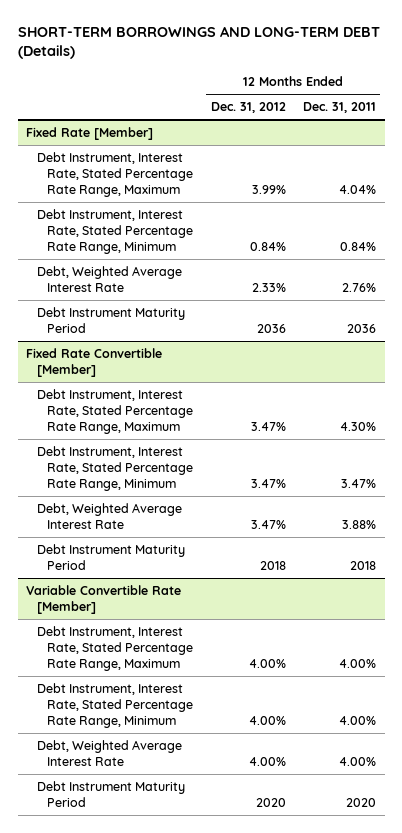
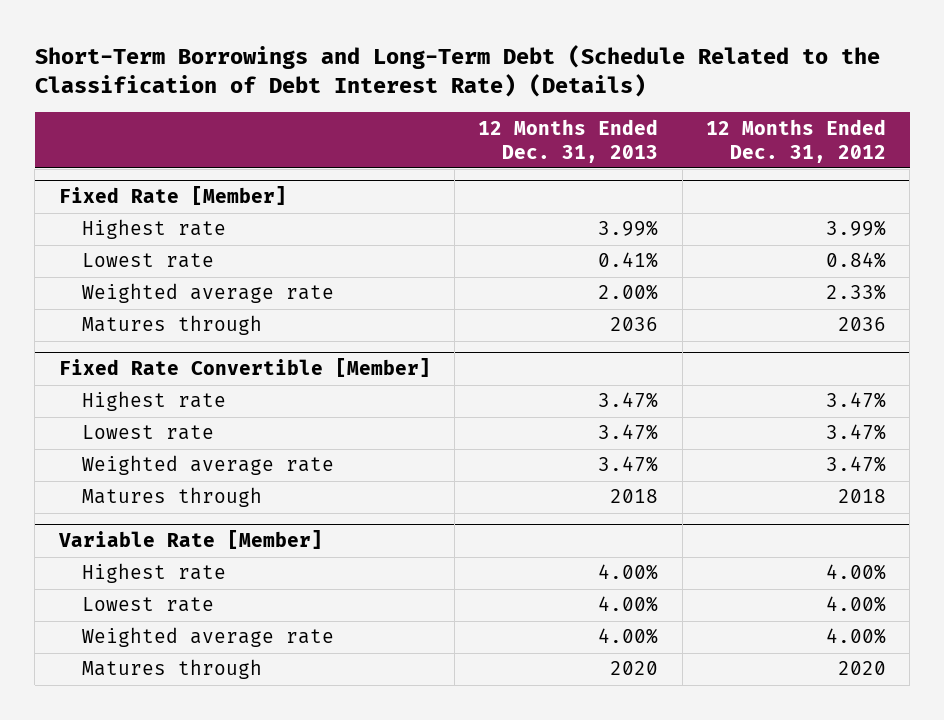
[17,25,380,60] SHORT-TERM BORROWINGS AND LONG-TERM DEBT (Details) -> [34,45,880,98] Short-Term Borrowings and Long-Term Debt (Schedule Related to the Classification of Debt Interest Rate) (Details)
[303,102,377,114] Dec. 31, 2011 -> none
none -> [478,118,659,163] 12 Months Ended Dec. 31, 2013
[36,152,194,197] Debt Instrument, Interest Rate, Stated Percentage Rate Range, Maximum -> [82,219,227,240] Highest rate
[36,209,194,254] Debt Instrument, Interest Rate, Stated Percentage Rate Range, Minimum -> [82,253,215,269] Lowest rate
[36,266,182,292] Debt, Weighted Average Interest Rate -> [82,283,335,304] Weighted average rate
[36,307,185,333] Debt Instrument Maturity Period -> [82,315,263,336] Matures through
[36,389,194,434] Debt Instrument, Interest Rate, Stated Percentage Rate Range, Maximum -> [82,391,227,412] Highest rate
[36,446,194,491] Debt Instrument, Interest Rate, Stated Percentage Rate Range, Minimum -> [82,425,215,441] Lowest rate
[36,503,182,529] Debt, Weighted Average Interest Rate -> [82,455,335,476] Weighted average rate
[36,544,185,570] Debt Instrument Maturity Period -> [82,487,263,508] Matures through
[26,585,182,614] Variable Convertible Rate [Member] -> [57,530,323,550] Variable Rate [Member]
[36,626,194,671] Debt Instrument, Interest Rate, Stated Percentage Rate Range, Maximum -> [82,563,227,584] Highest rate
[36,683,194,728] Debt Instrument, Interest Rate, Stated Percentage Rate Range, Minimum -> [82,597,215,613] Lowest rate
[36,740,182,766] Debt, Weighted Average Interest Rate -> [82,627,335,648] Weighted average rate
[36,781,185,807] Debt Instrument Maturity Period -> [82,659,263,680] Matures through

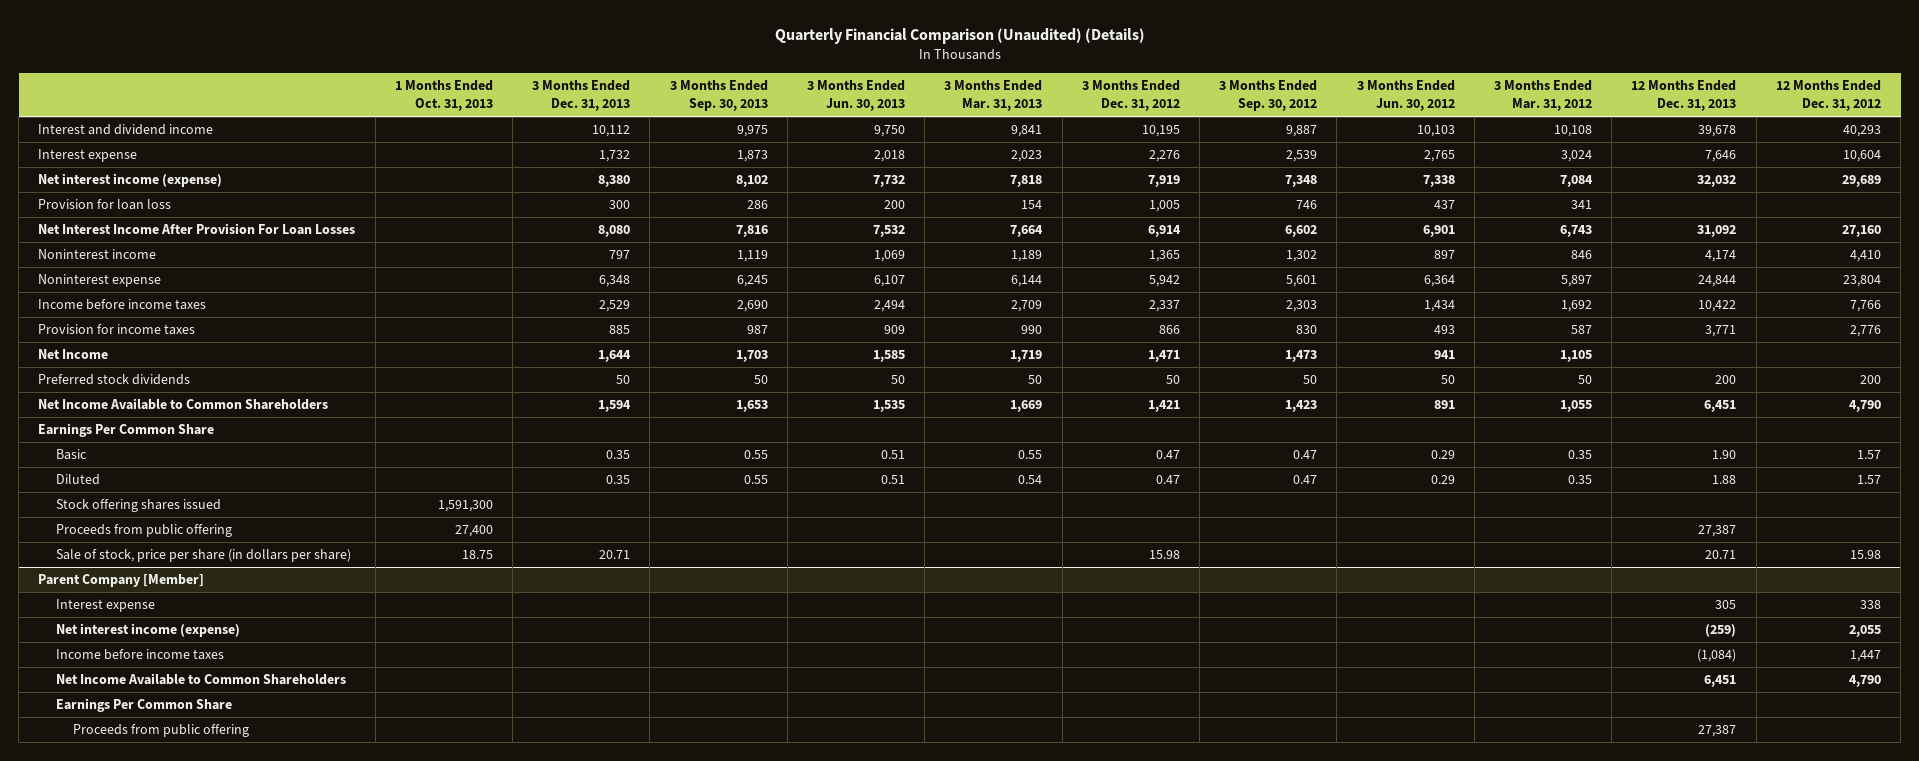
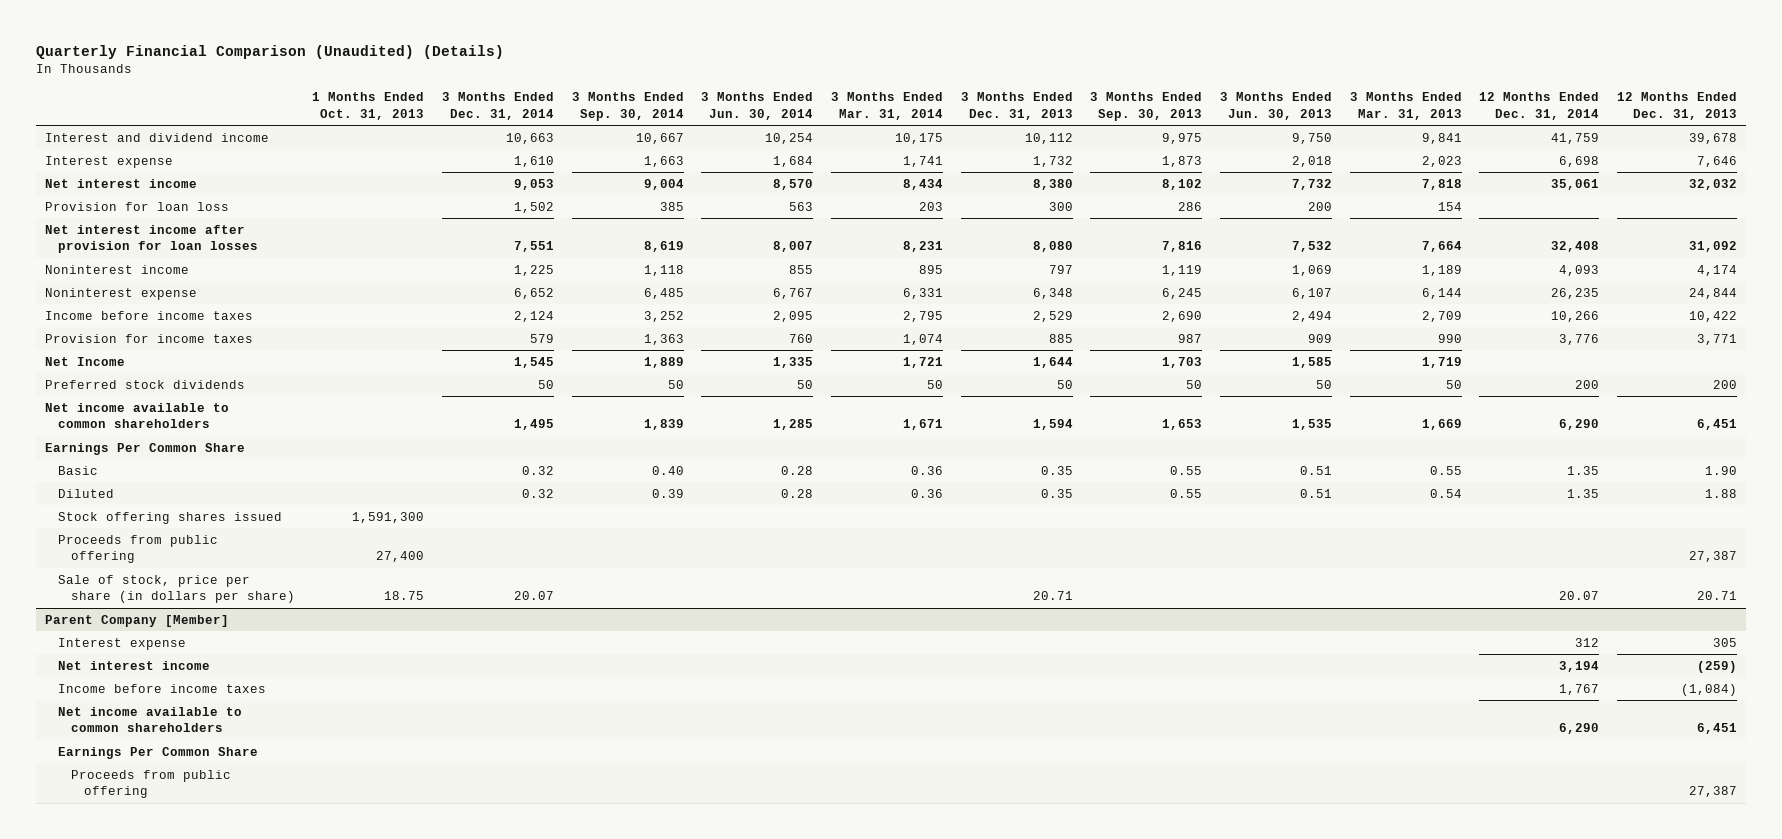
[1081,80,1180,112] 3 Months Ended Dec. 31, 2012 -> none
[1219,80,1318,112] 3 Months Ended Sep. 30, 2012 -> none
[1356,80,1455,112] 3 Months Ended Jun. 30, 2012 -> none
[1494,80,1593,112] 3 Months Ended Mar. 31, 2012 -> none
[1775,80,1881,112] 12 Months Ended Dec. 31, 2012 -> none
none -> [441,92,554,120] 3 Months Ended Dec. 31, 2014
none -> [571,92,684,121] 3 Months Ended Sep. 30, 2014
none -> [701,92,814,120] 3 Months Ended Jun. 30, 2014
none -> [830,92,943,120] 3 Months Ended Mar. 31, 2014
none -> [1479,92,1600,120] 12 Months Ended Dec. 31, 2014
[38,173,223,188] Net interest income (expense) -> [44,178,197,188] Net interest income
[38,223,356,236] Net Interest Income After Provision For Loan Losses -> [44,224,258,254] Net interest income after provision for loan losses
[38,398,329,411] Net Income Available to Common Shareholders -> [44,402,229,429] Net income available to common shareholders
[55,623,240,638] Net interest income (expense) -> [57,660,210,670] Net interest income
[55,673,346,686] Net Income Available to Common Shareholders -> [57,706,242,733] Net income available to common shareholders

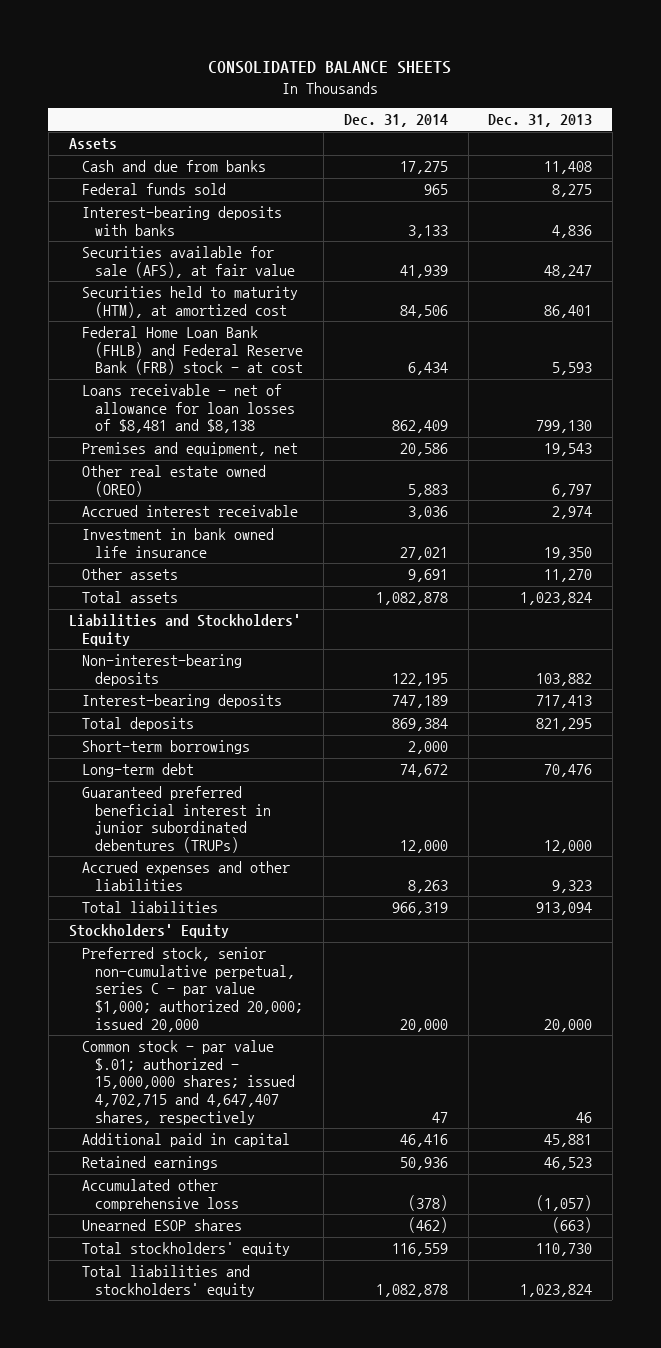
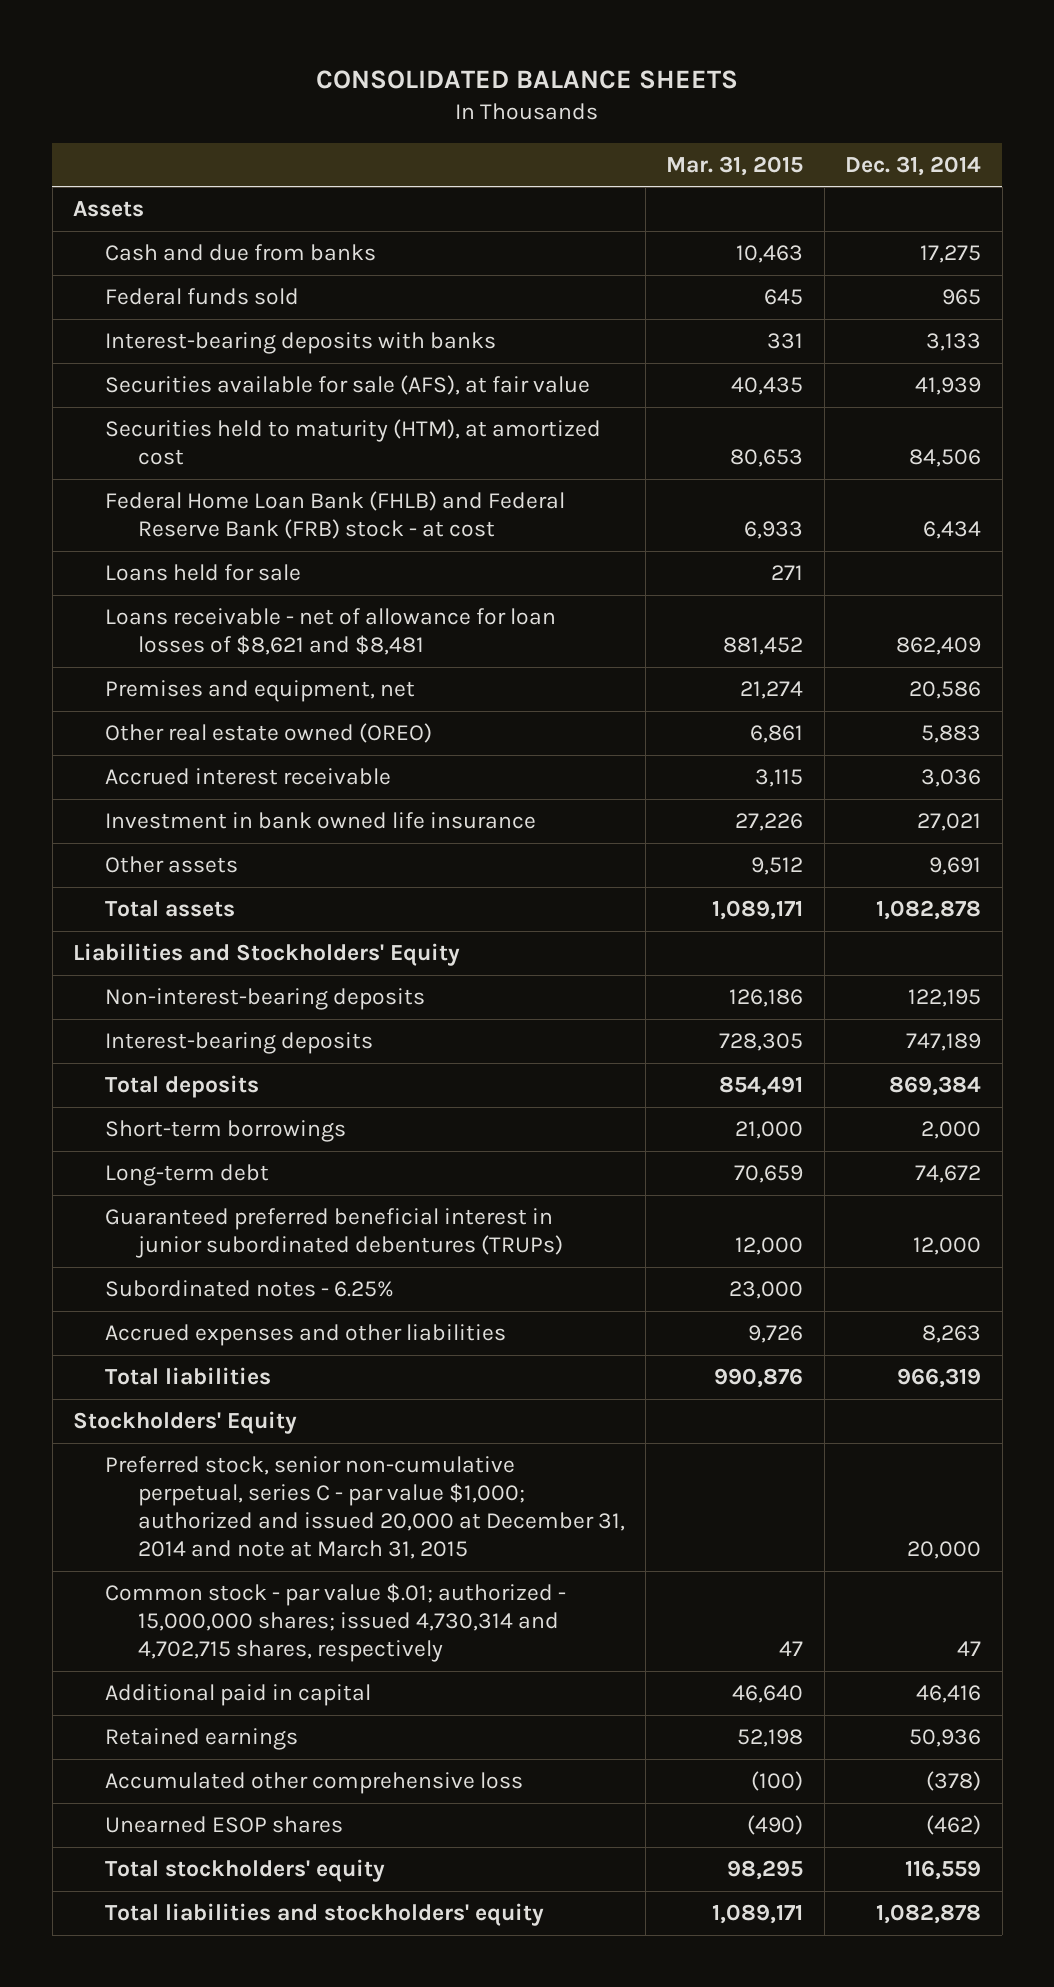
[488,114,593,128] Dec. 31, 2013 -> none
none -> [666,155,804,176] Mar. 31, 2015
none -> [105,564,302,582] Loans held for sale
[82,384,296,434] Loans receivable - net of allowance for loan losses of $8,481 and $8,138 -> [105,608,557,656] Loans receivable - net of allowance for loan losses of $8,621 and $8,481
none -> [105,1280,395,1298] Subordinated notes - 6.25%
[82,947,304,1032] Preferred stock, senior non-cumulative perpetual, series C - par value $1,000; authorized 20,000; issued 20,000 -> [105,1456,625,1560] Preferred stock, senior non-cumulative perpetual, series C - par value $1,000; authorized and issued 20,000 at December 31, 2014 and note at March 31, 2015
[82,1040,296,1125] Common stock - par value $.01; authorized - 15,000,000 shares; issued 4,702,715 and 4,647,407 shares, respectively -> [105,1583,567,1663] Common stock - par value $.01; authorized - 15,000,000 shares; issued 4,730,314 and 4,702,715 shares, respectively

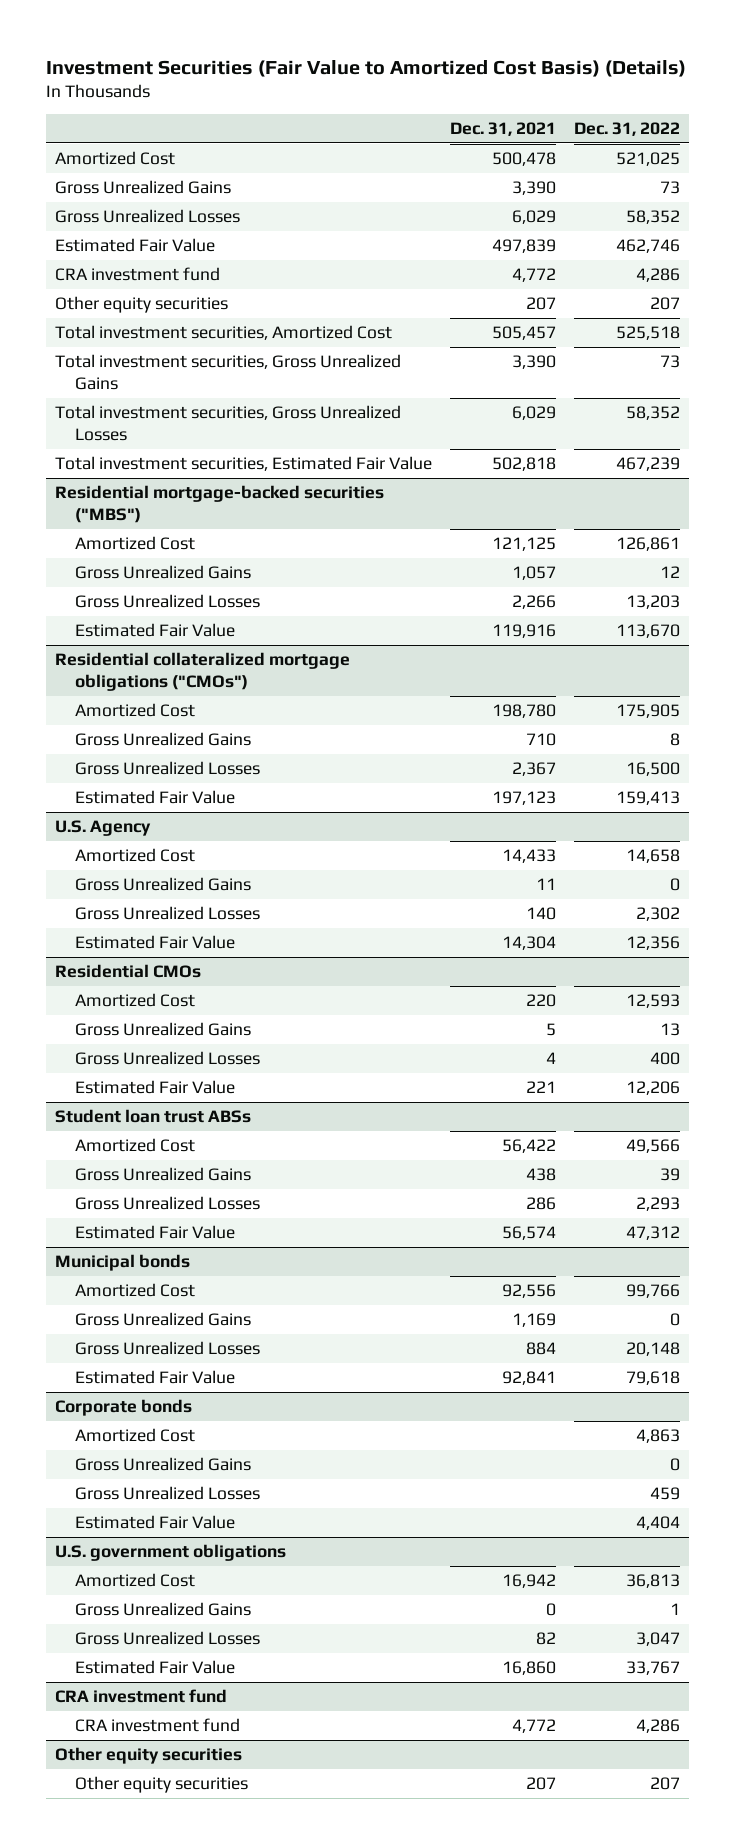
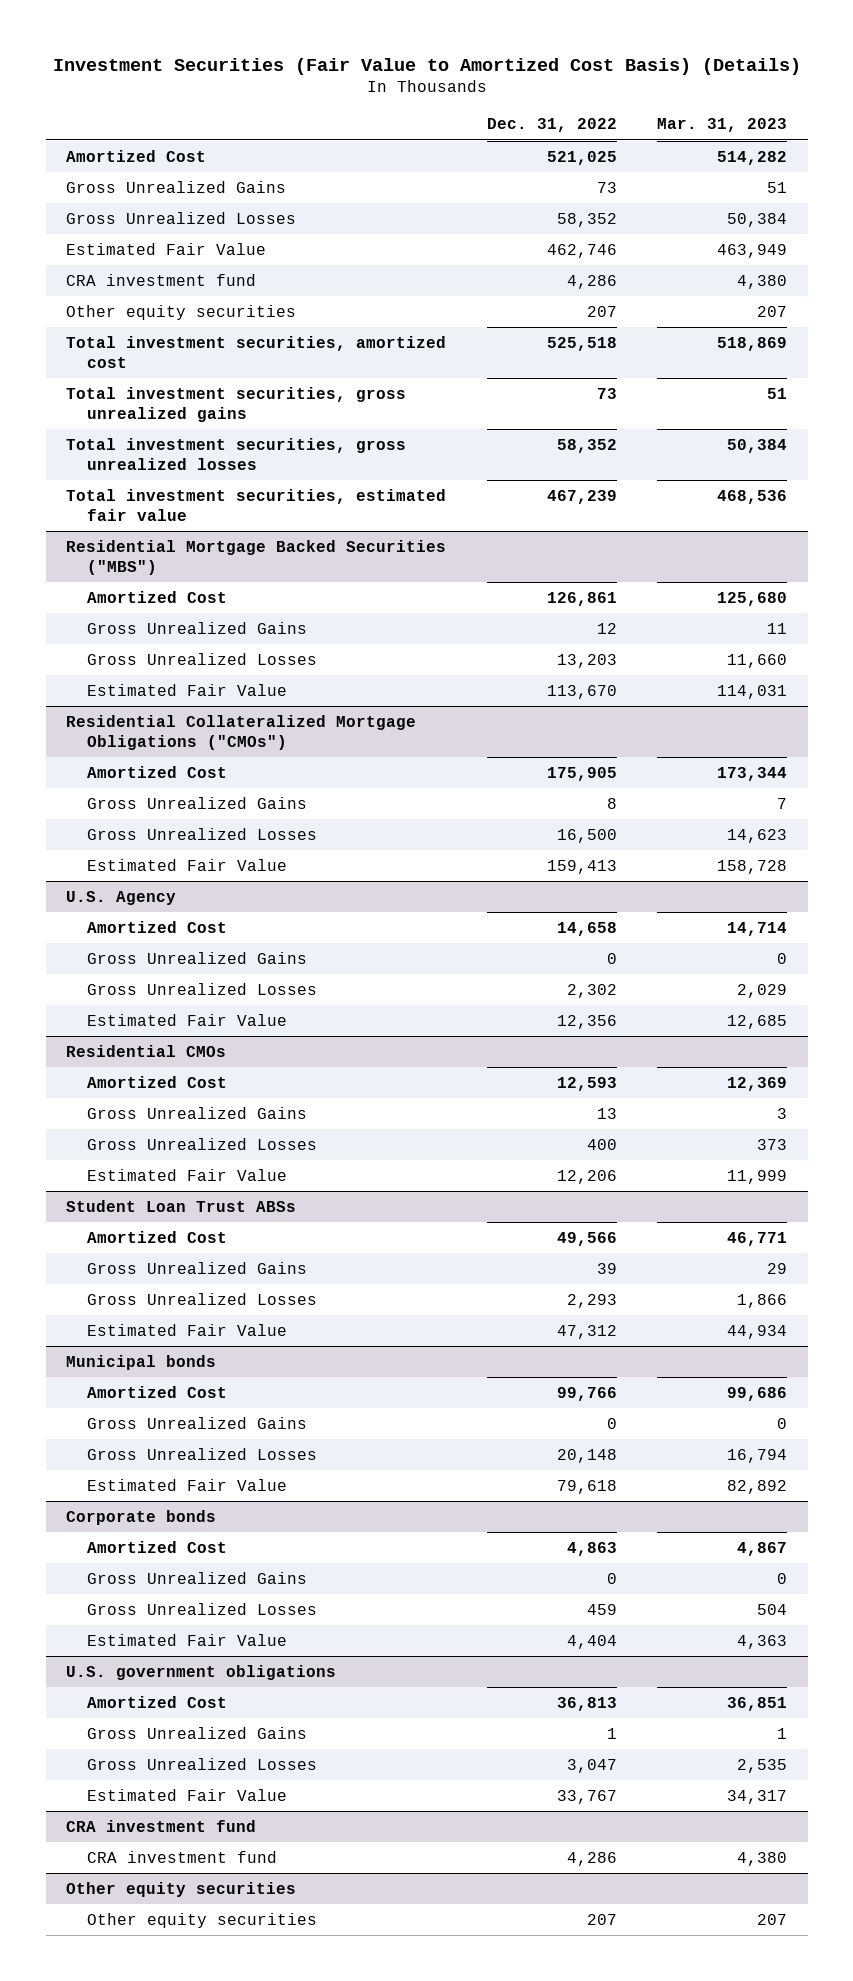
[450,122,557,137] Dec. 31, 2021 -> none
none -> [657,118,788,133] Mar. 31, 2023
[55,324,393,340] Total investment securities, Amortized Cost -> [66,335,447,369] Total investment securities, amortized cost
[55,353,402,390] Total investment securities, Gross Unrealized Gains -> [66,386,407,423] Total investment securities, gross unrealized gains
[55,404,402,441] Total investment securities, Gross Unrealized Losses -> [66,437,407,471] Total investment securities, gross unrealized losses
[55,455,433,471] Total investment securities, Estimated Fair Value -> [66,488,447,522] Total investment securities, estimated fair value
[55,484,385,523] Residential mortgage-backed securities ("MBS") -> [66,539,447,576] Residential Mortgage Backed Securities ("MBS")
[55,651,351,691] Residential collateralized mortgage obligations ("CMOs") -> [66,714,417,751] Residential Collateralized Mortgage Obligations ("CMOs")
[55,1108,252,1123] Student loan trust ABSs -> [66,1199,297,1212] Student Loan Trust ABSs

